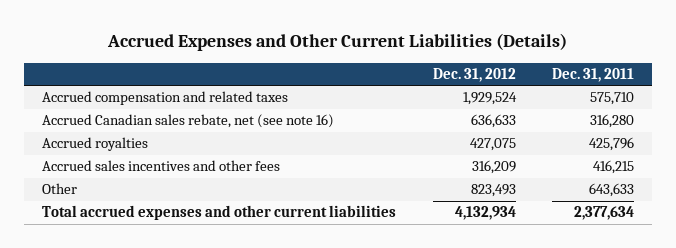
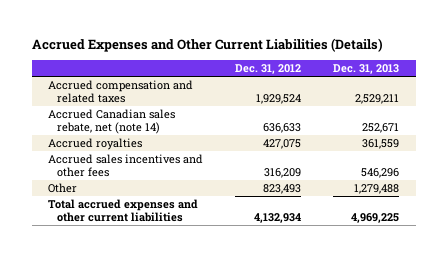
[552,68,635,83] Dec. 31, 2011 -> none
none -> [333,64,400,75] Dec. 31, 2013
[42,114,335,129] Accrued Canadian sales rebate, net (see note 16) -> [47,109,175,135] Accrued Canadian sales rebate, net (note 14)

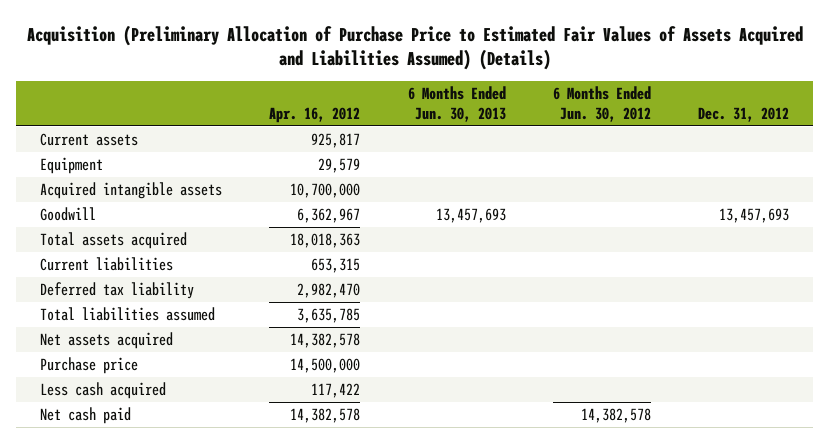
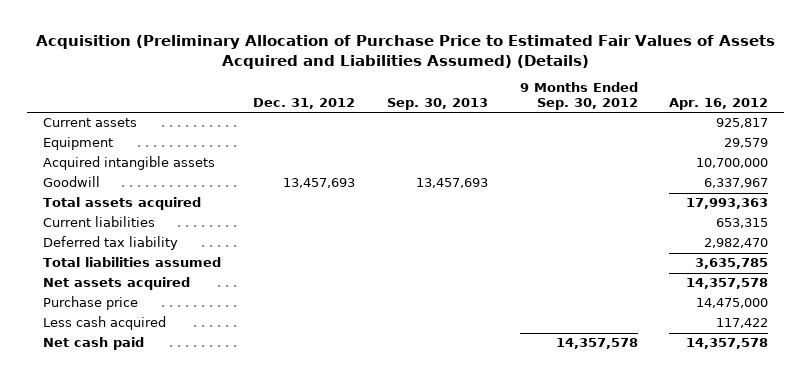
[407,86,506,122] 6 Months Ended Jun. 30, 2013 -> none
[552,86,651,122] 6 Months Ended Jun. 30, 2012 -> none
none -> [386,97,488,110] Sep. 30, 2013
none -> [519,82,638,110] 9 Months Ended Sep. 30, 2012
[297,207,361,223] 6,362,967 -> [704,178,769,189] 6,337,967
[290,232,361,248] 18,018,363 -> [686,198,769,210] 17,993,363
[290,332,361,348] 14,382,578 -> [686,278,769,290] 14,357,578
[290,357,361,373] 14,500,000 -> [696,298,769,309] 14,475,000
[290,407,361,423] 14,382,578 -> [686,338,769,350] 14,357,578

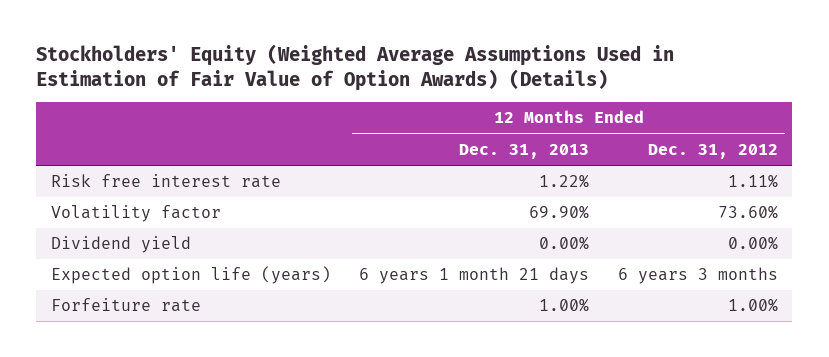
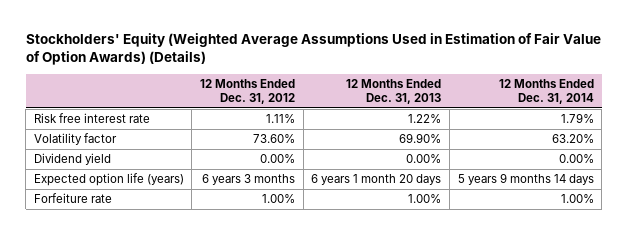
none -> [498,79,594,104] 12 Months Ended Dec. 31, 2014
[359,267,590,285] 6 years 1 month 21 days -> [311,174,442,186] 6 years 1 month 20 days

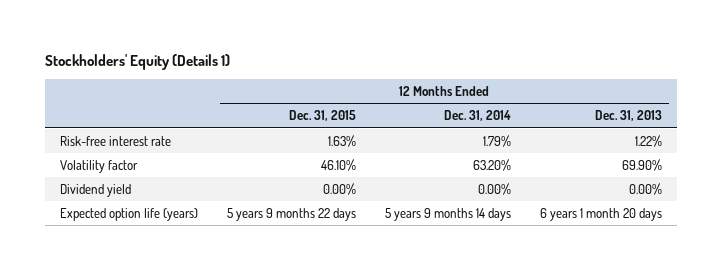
[25,32,601,66] Stockholders' Equity (Weighted Average Assumptions Used in Estimation of Fair Value of Option Awards) (Details) -> [45,53,231,70] Stockholders' Equity (Details 1)
[200,79,296,104] 12 Months Ended Dec. 31, 2012 -> none
none -> [288,110,356,122] Dec. 31, 2015
[33,113,150,124] Risk free interest rate -> [59,136,171,147] Risk-free interest rate
[33,193,112,204] Forfeiture rate -> none

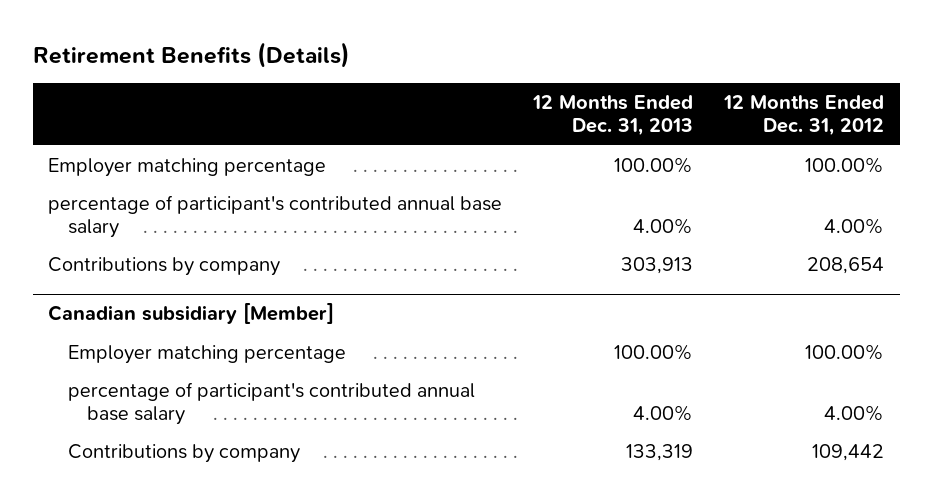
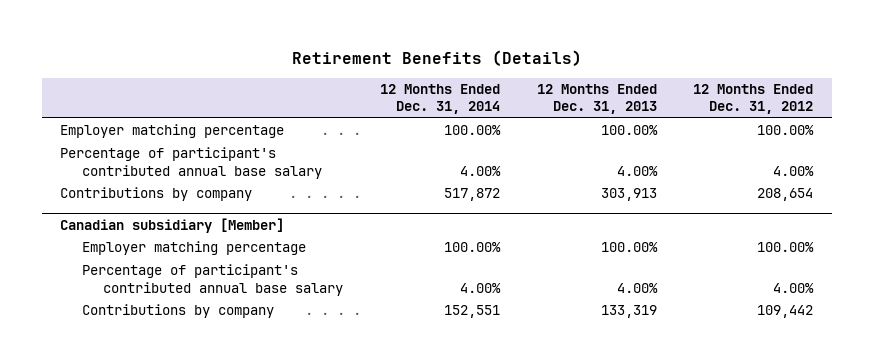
none -> [379,83,500,115] 12 Months Ended Dec. 31, 2014
[48,194,503,239] percentage of participant's contributed annual base salary -> [60,147,322,179] Percentage of participant's contributed annual base salary
[67,381,475,426] percentage of participant's contributed annual base salary -> [81,264,344,296] Percentage of participant's contributed annual base salary

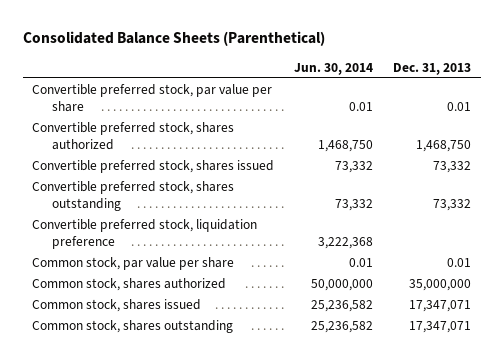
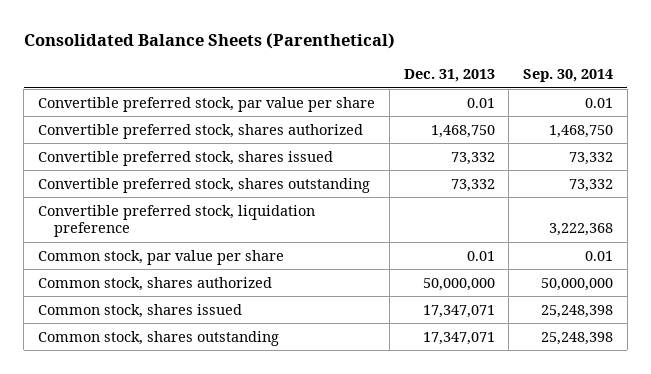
[294,62,374,75] Jun. 30, 2014 -> none
none -> [523,69,614,83] Sep. 30, 2014
[408,278,471,291] 35,000,000 -> [422,277,495,291] 50,000,000

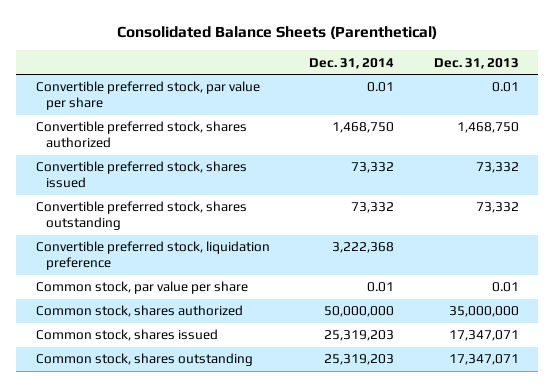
[523,69,614,83] Sep. 30, 2014 -> none
none -> [309,57,395,69] Dec. 31, 2014
[422,277,495,291] 50,000,000 -> [448,306,519,318] 35,000,000

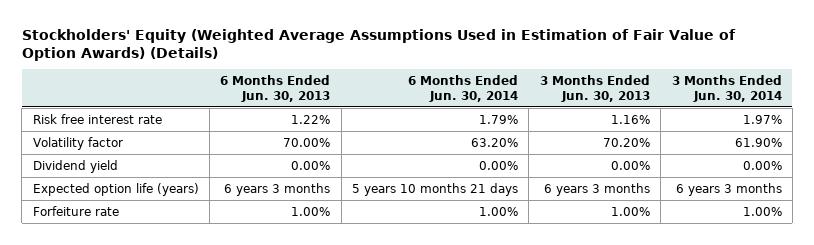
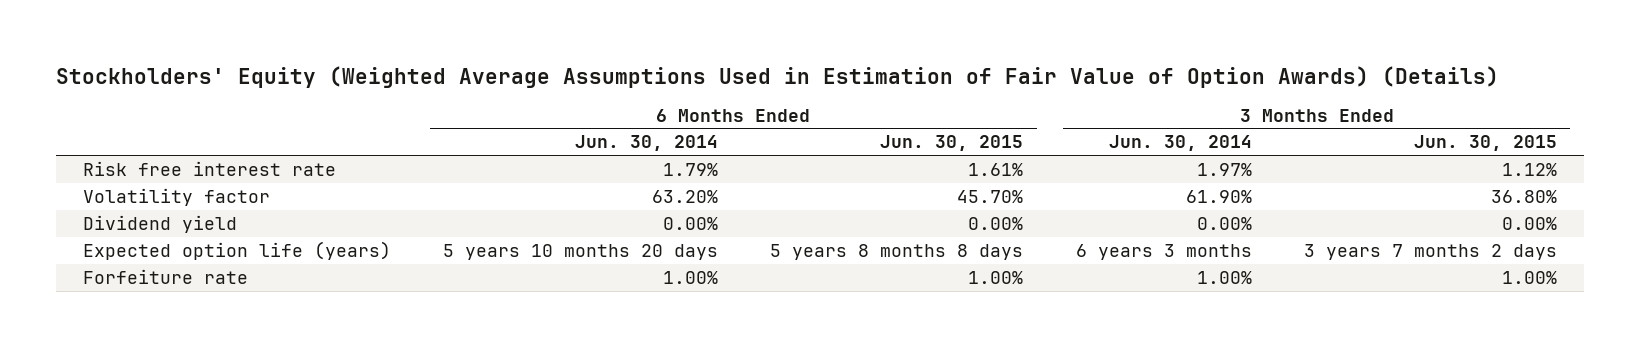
[220,74,331,102] 6 Months Ended Jun. 30, 2013 -> none
[539,74,650,102] 3 Months Ended Jun. 30, 2013 -> none
none -> [880,135,1024,152] Jun. 30, 2015
none -> [1414,135,1558,152] Jun. 30, 2015
[352,182,519,196] 5 years 10 months 21 days -> [442,243,718,260] 5 years 10 months 20 days

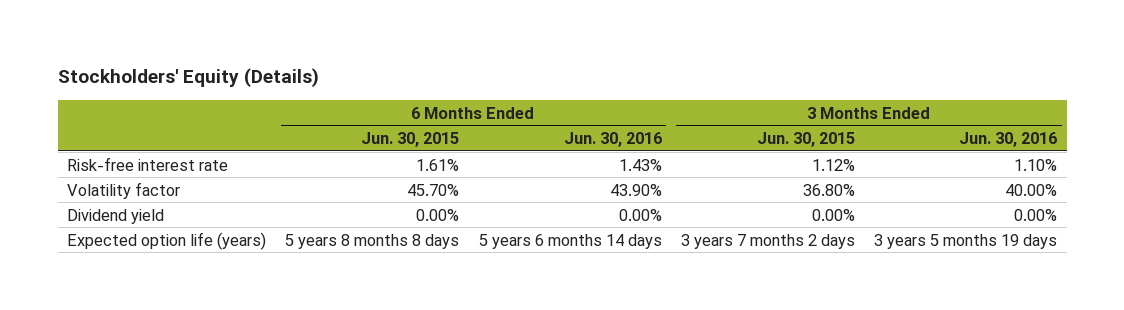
[56,65,1500,88] Stockholders' Equity (Weighted Average Assumptions Used in Estimation of Fair Value of Option Awards) (Details) -> [57,68,319,88] Stockholders' Equity (Details)
[574,135,718,152] Jun. 30, 2014 -> none
[1108,135,1252,152] Jun. 30, 2014 -> none
none -> [563,132,662,148] Jun. 30, 2016
none -> [958,132,1057,148] Jun. 30, 2016
[82,160,336,176] Risk free interest rate -> [67,156,229,171] Risk-free interest rate
[82,268,248,284] Forfeiture rate -> none

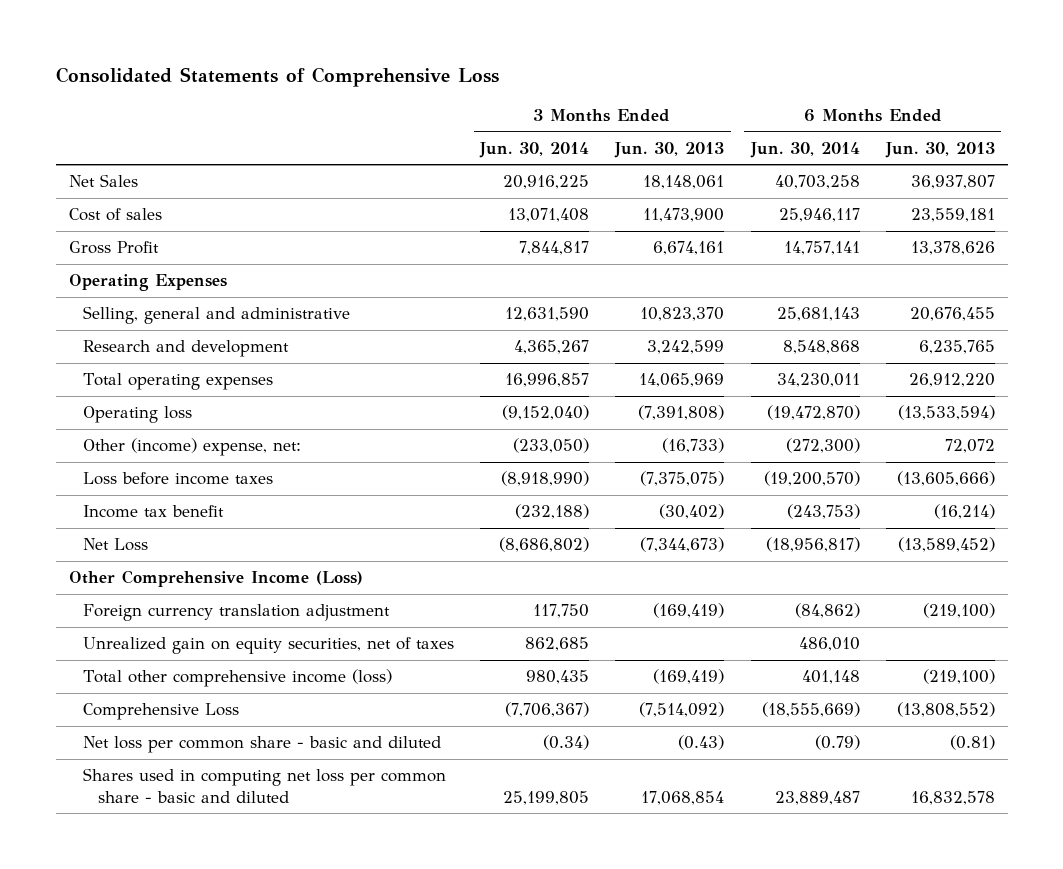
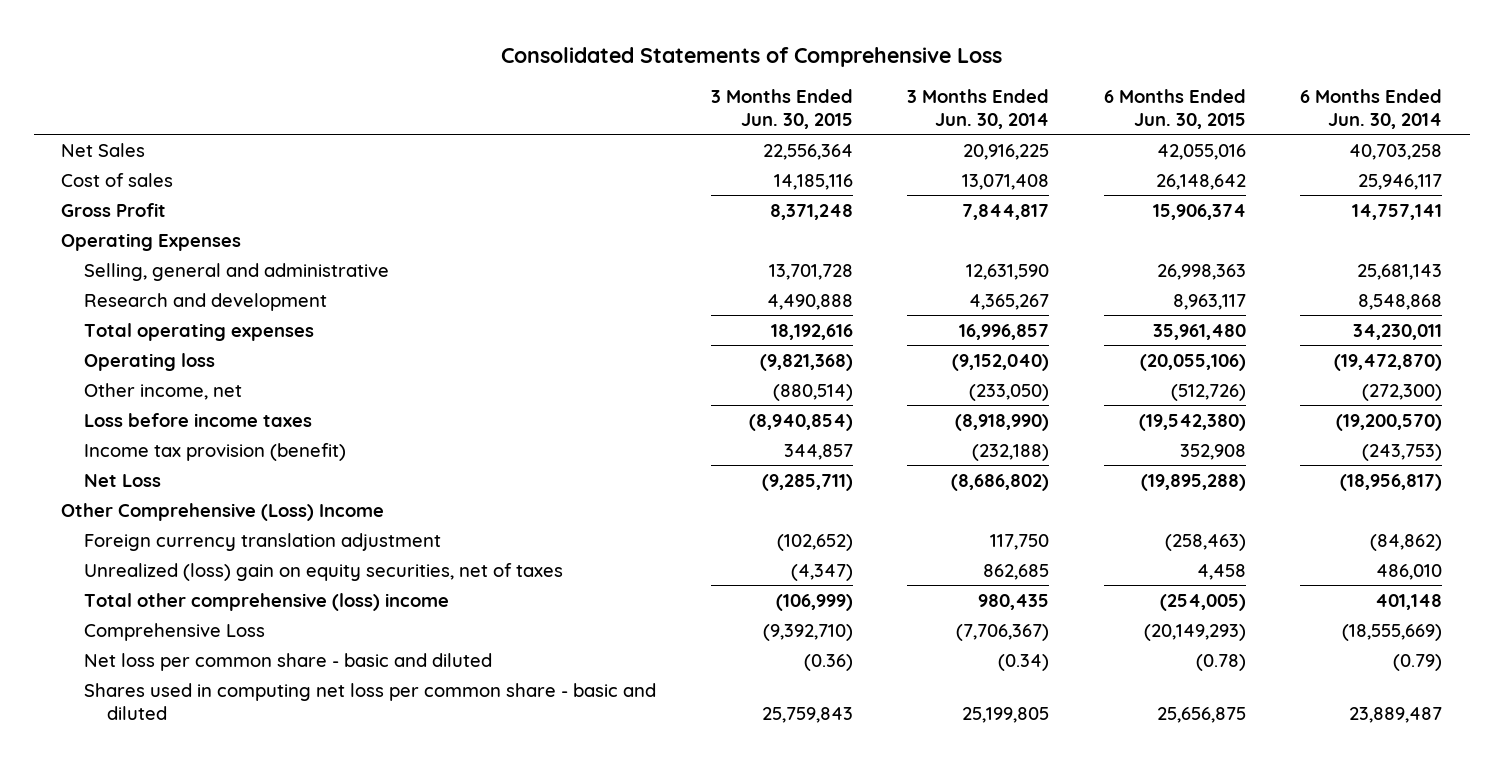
[614,141,725,158] Jun. 30, 2013 -> none
[884,141,995,158] Jun. 30, 2013 -> none
none -> [710,88,853,129] 3 Months Ended Jun. 30, 2015
none -> [1103,88,1246,129] 6 Months Ended Jun. 30, 2015
[83,438,302,457] Other (income) expense, net: -> [83,382,242,400] Other income, net
[83,505,225,519] Income tax benefit -> [83,442,346,461] Income tax provision (benefit)
[68,570,363,588] Other Comprehensive Income (Loss) -> [61,502,385,521] Other Comprehensive (Loss) Income
[83,637,455,655] Unrealized gain on equity securities, net of taxes -> [83,562,563,581] Unrealized (loss) gain on equity securities, net of taxes
[83,669,393,688] Total other comprehensive income (loss) -> [83,592,449,611] Total other comprehensive (loss) income

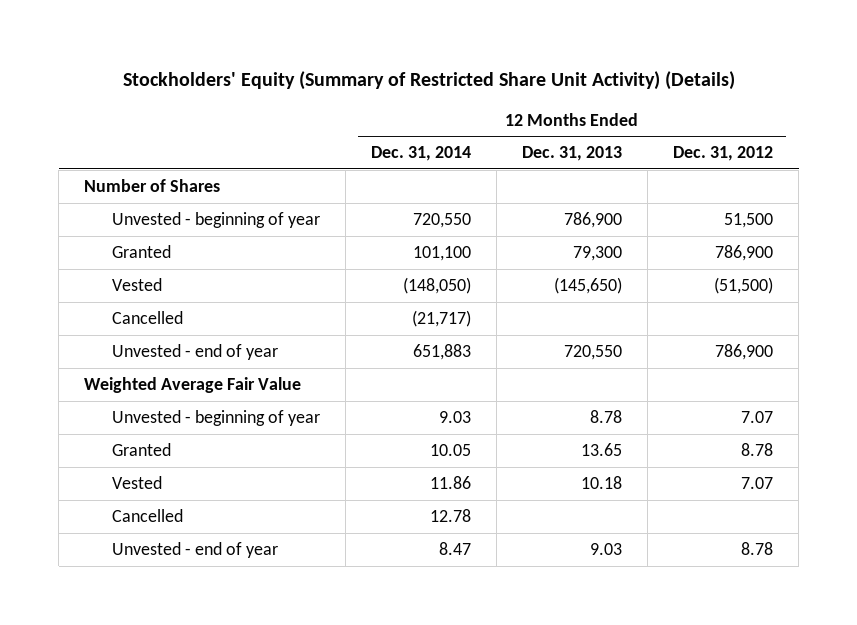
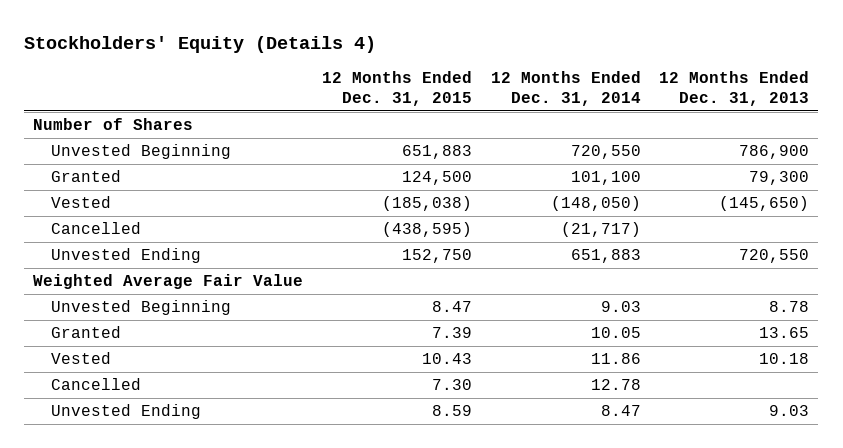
[122,71,735,91] Stockholders' Equity (Summary of Restricted Share Unit Activity) (Details) -> [24,36,377,54] Stockholders' Equity (Details 4)
[673,146,774,162] Dec. 31, 2012 -> none
none -> [322,71,473,107] 12 Months Ended Dec. 31, 2015
[111,212,320,229] Unvested - beginning of year -> [51,144,232,160] Unvested Beginning
[111,344,278,361] Unvested - end of year -> [51,248,202,264] Unvested Ending
[111,410,320,427] Unvested - beginning of year -> [51,300,232,316] Unvested Beginning
[111,542,278,559] Unvested - end of year -> [51,404,202,420] Unvested Ending

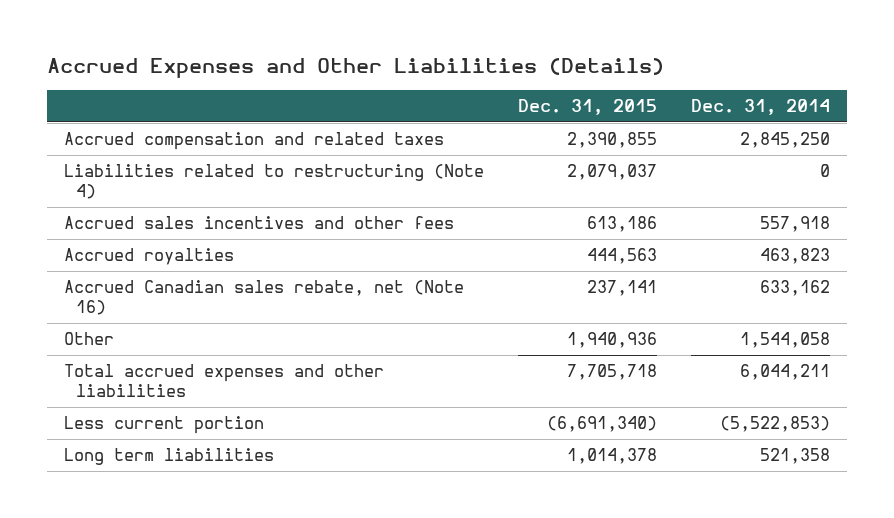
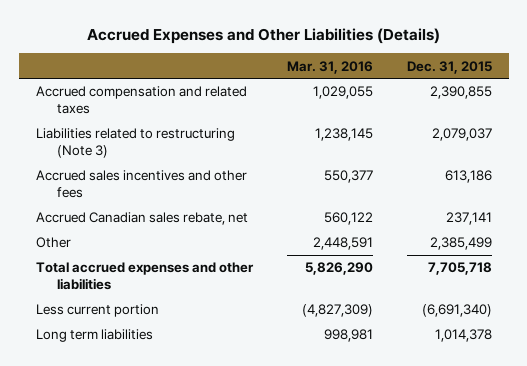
[691,99,831,116] Dec. 31, 2014 -> none
none -> [286,60,373,74] Mar. 31, 2016
[63,164,484,200] Liabilities related to restructuring (Note 4) -> [35,128,235,159] Liabilities related to restructuring (Note 3)
[63,248,234,266] Accrued royalties -> none
[63,280,464,316] Accrued Canadian sales rebate, net (Note 16) -> [35,212,248,226] Accrued Canadian sales rebate, net
[567,332,658,349] 1,940,936 -> [429,237,492,251] 2,385,499

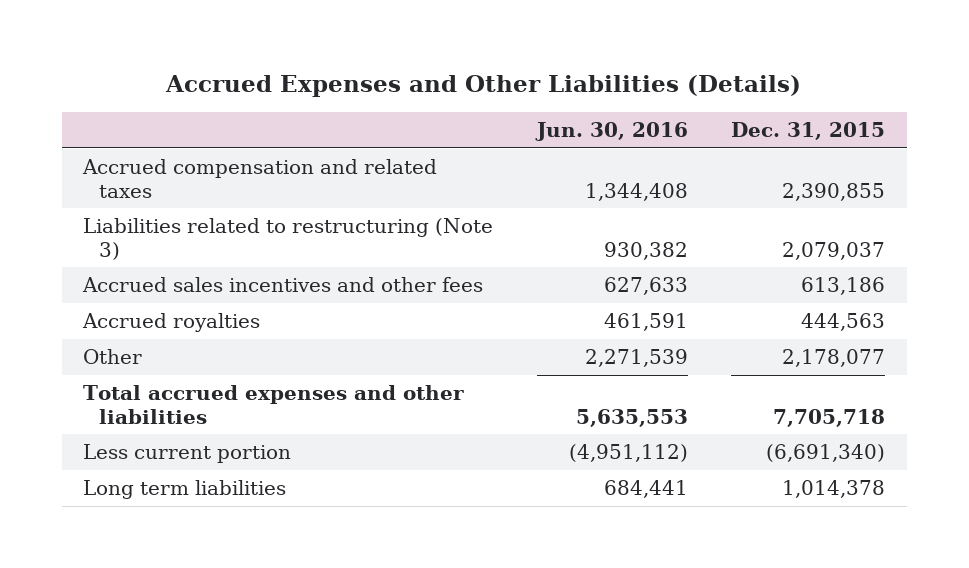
[286,60,373,74] Mar. 31, 2016 -> none
none -> [534,121,688,141] Jun. 30, 2016
[35,212,248,226] Accrued Canadian sales rebate, net -> none
none -> [82,313,261,333] Accrued royalties
[429,237,492,251] 2,385,499 -> [782,349,886,368] 2,178,077

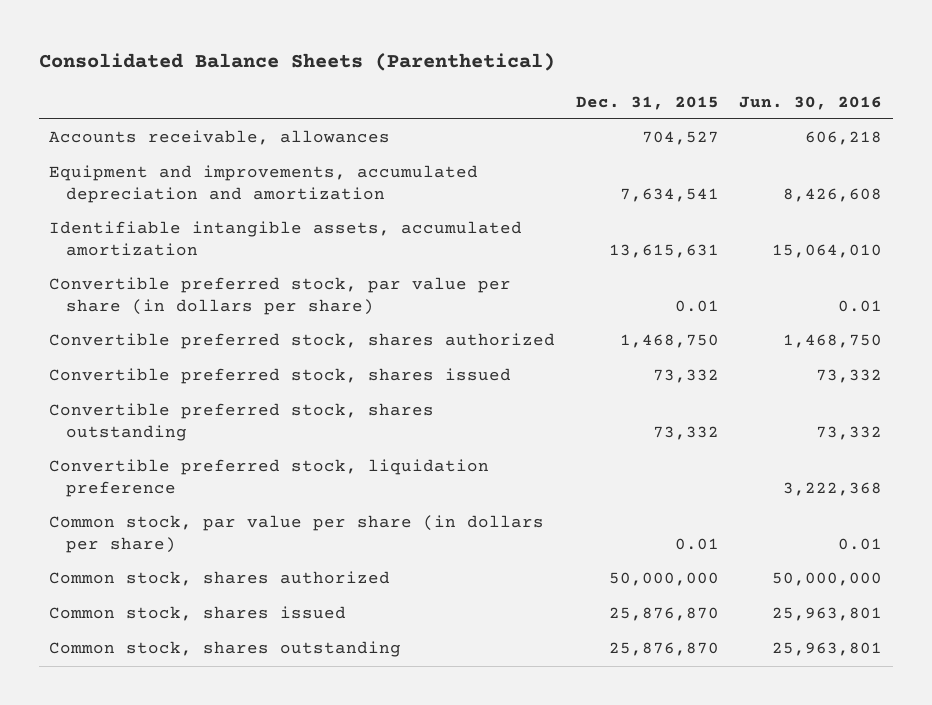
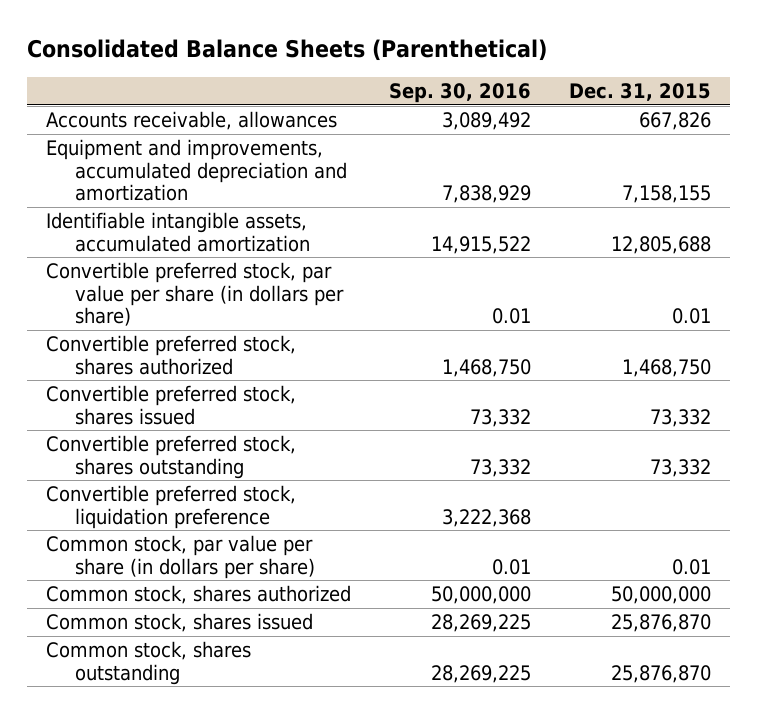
[739,95,883,110] Jun. 30, 2016 -> none
none -> [389,83,532,104] Sep. 30, 2016
[641,131,719,146] 704,527 -> [639,112,712,131] 667,826
[619,187,719,202] 7,634,541 -> [622,185,712,204] 7,158,155
[608,243,719,258] 13,615,631 -> [611,235,712,254] 12,805,688

